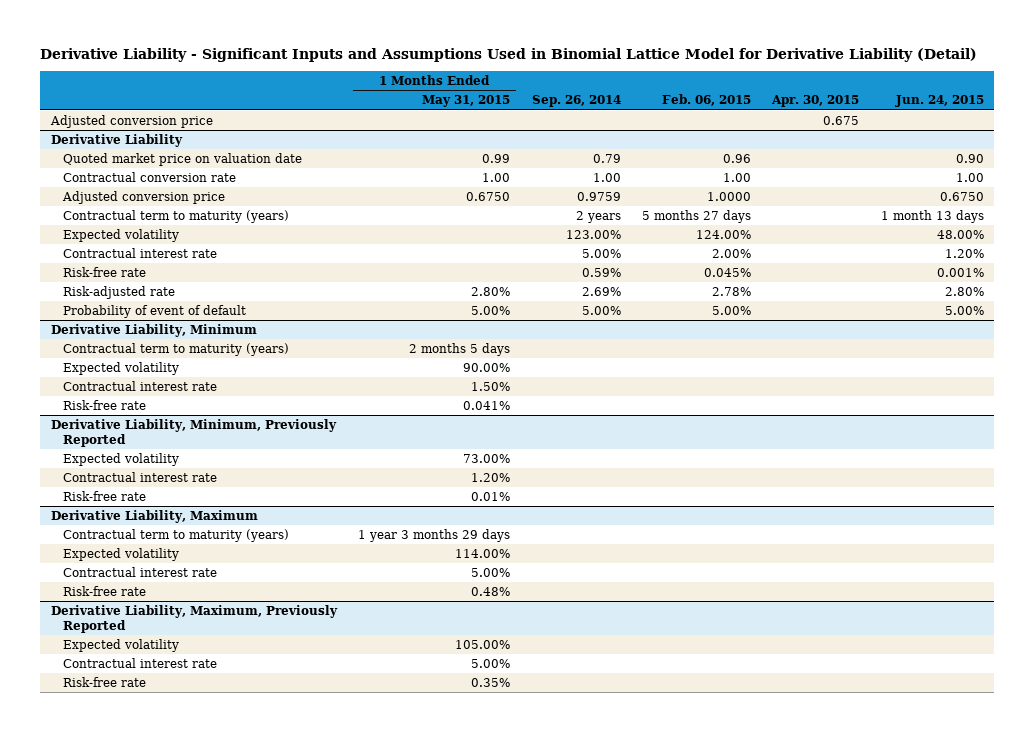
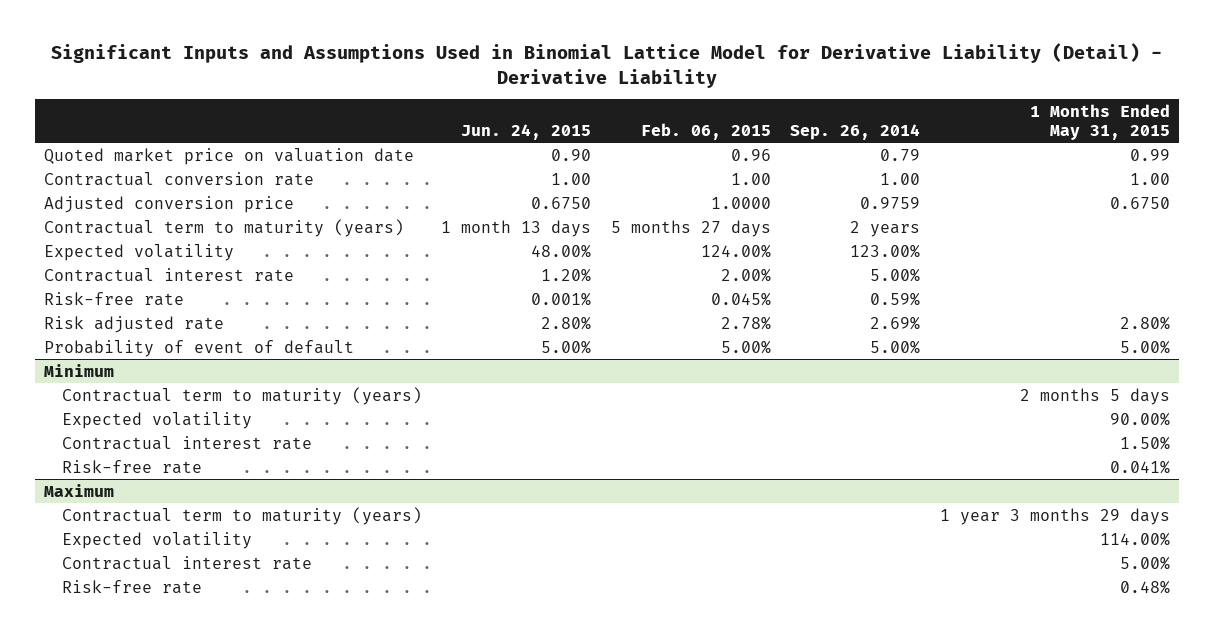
[40,47,978,62] Derivative Liability - Significant Inputs and Assumptions Used in Binomial Lattice Model for Derivative Liability (Detail) -> [50,43,1162,88] Significant Inputs and Assumptions Used in Binomial Lattice Model for Derivative Liability (Detail) - Derivative Liability
[771,95,860,108] Apr. 30, 2015 -> none
[50,115,214,129] Adjusted conversion price -> none
[51,134,184,148] Derivative Liability -> none
[63,286,176,300] Risk-adjusted rate -> [44,315,225,333] Risk adjusted rate
[51,324,258,338] Derivative Liability, Minimum -> none
none -> [44,363,115,377] Minimum
[51,419,338,447] Derivative Liability, Minimum, Previously Reported -> none
[63,453,180,467] Expected volatility -> none
[63,472,218,483] Contractual interest rate -> none
[63,491,147,502] Risk-free rate -> none
[51,510,259,524] Derivative Liability, Maximum -> none
none -> [44,483,115,497] Maximum
[51,605,339,633] Derivative Liability, Maximum, Previously Reported -> none
[63,639,180,653] Expected volatility -> none
[63,658,218,669] Contractual interest rate -> none
[63,677,147,688] Risk-free rate -> none

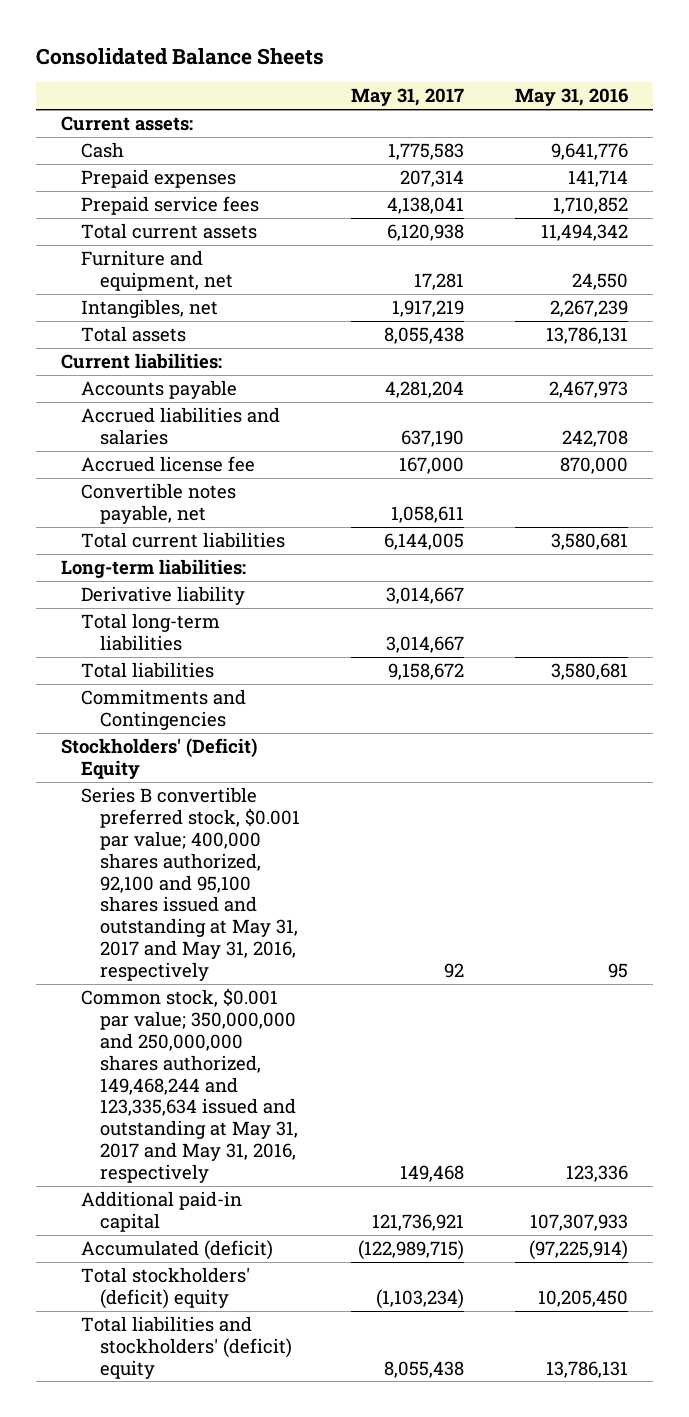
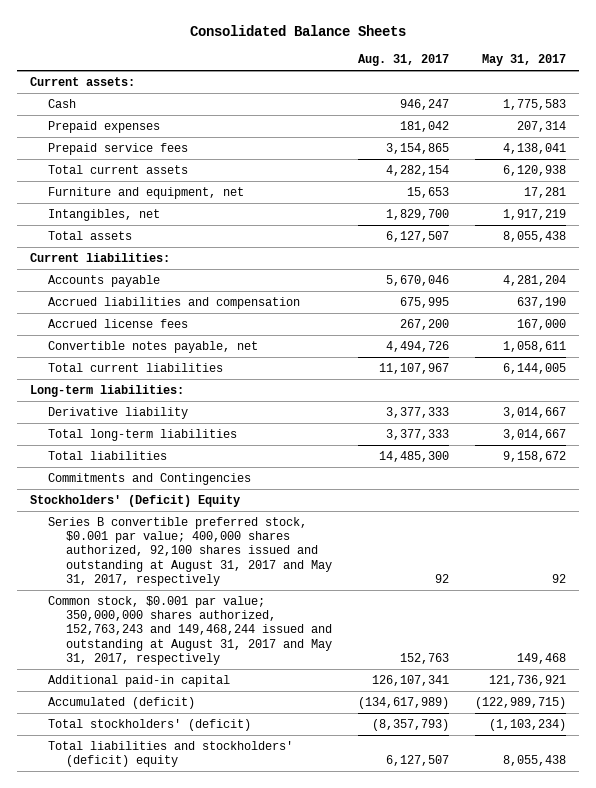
[514,88,628,107] May 31, 2016 -> none
none -> [357,54,449,67] Aug. 31, 2017
[80,406,280,445] Accrued liabilities and salaries -> [48,296,301,309] Accrued liabilities and compensation
[80,455,255,472] Accrued license fee -> [48,318,189,328] Accrued license fees
[80,786,300,982] Series B convertible preferred stock, $0.001 par value; 400,000 shares authorized, 92,100 and 95,100 shares issued and outstanding at May 31, 2017 and May 31, 2016, respectively -> [48,516,332,587] Series B convertible preferred stock, $0.001 par value; 400,000 shares authorized, 92,100 shares issued and outstanding at August 31, 2017 and May 31, 2017, respectively
[80,987,298,1184] Common stock, $0.001 par value; 350,000,000 and 250,000,000 shares authorized, 149,468,244 and 123,335,634 issued and outstanding at May 31, 2017 and May 31, 2016, respectively -> [48,595,332,666] Common stock, $0.001 par value; 350,000,000 shares authorized, 152,763,243 and 149,468,244 issued and outstanding at August 31, 2017 and May 31, 2017, respectively
[80,1266,250,1309] Total stockholders' (deficit) equity -> [48,718,252,731] Total stockholders' (deficit)

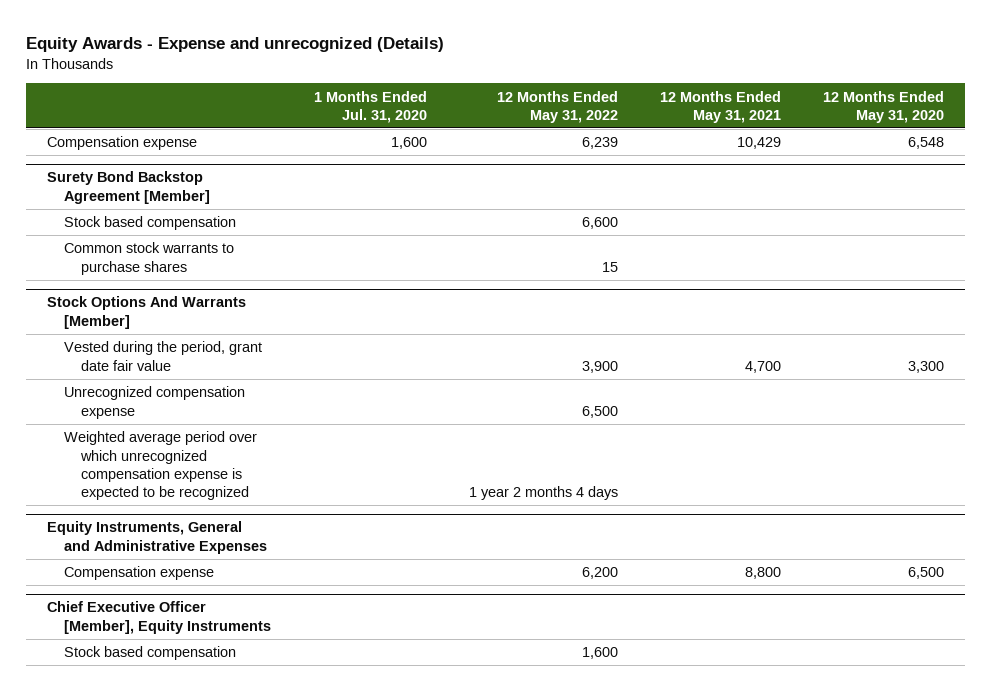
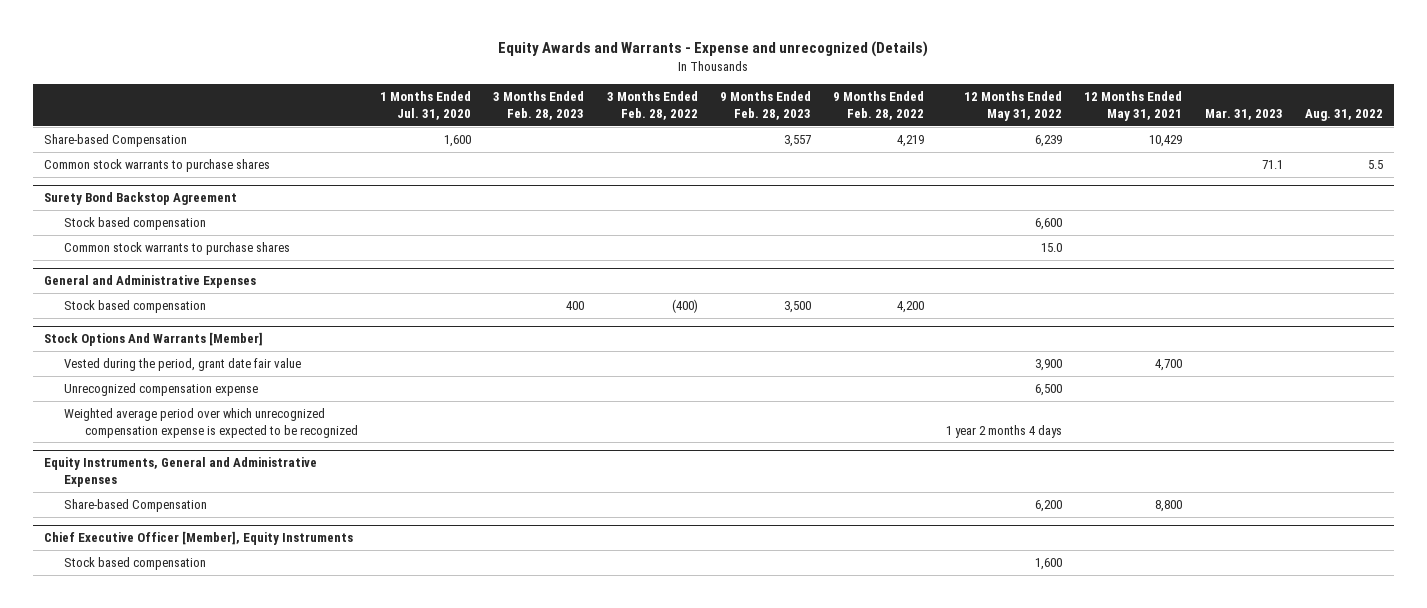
[25,36,444,52] Equity Awards - Expense and unrecognized (Details) -> [498,41,929,58] Equity Awards and Warrants - Expense and unrecognized (Details)
[823,90,945,123] 12 Months Ended May 31, 2020 -> none
none -> [493,91,585,121] 3 Months Ended Feb. 28, 2023
none -> [606,91,698,121] 3 Months Ended Feb. 28, 2022
none -> [719,91,811,121] 9 Months Ended Feb. 28, 2023
none -> [832,91,924,121] 9 Months Ended Feb. 28, 2022
none -> [1204,109,1283,121] Mar. 31, 2023
none -> [1304,109,1383,122] Aug. 31, 2022
[47,136,198,151] Compensation expense -> [43,134,187,148] Share-based Compensation
none -> [43,159,270,173] Common stock warrants to purchase shares
[47,171,211,204] Surety Bond Backstop Agreement [Member] -> [43,192,237,206] Surety Bond Backstop Agreement
[601,261,618,272] 15 -> [1041,243,1063,253] 15.0
none -> [43,275,256,289] General and Administrative Expenses
none -> [64,300,207,314] Stock based compensation
[64,566,215,581] Compensation expense -> [64,499,208,513] Share-based Compensation

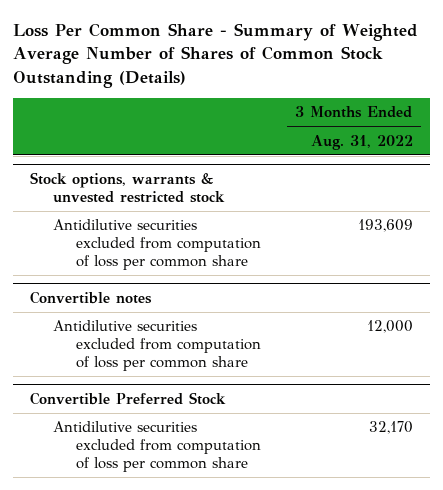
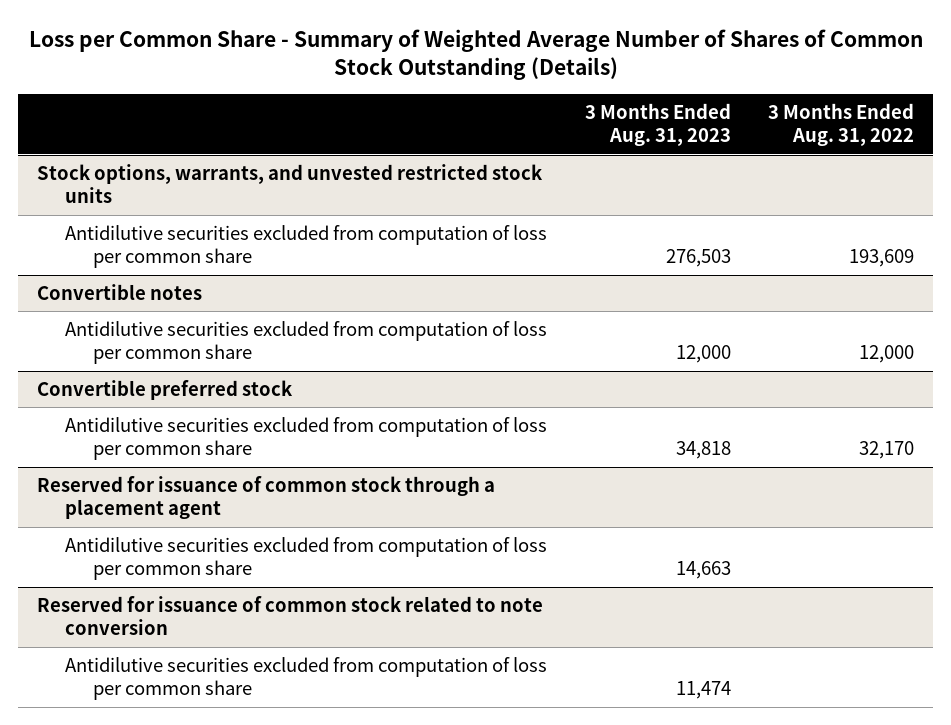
[12,23,418,88] Loss Per Common Share - Summary of Weighted Average Number of Shares of Common Stock Outstanding (Details) -> [28,28,923,81] Loss per Common Share - Summary of Weighted Average Number of Shares of Common Stock Outstanding (Details)
none -> [584,102,731,147] 3 Months Ended Aug. 31, 2023
[29,172,226,204] Stock options, warrants & unvested restricted stock -> [37,163,544,204] Stock options, warrants, and unvested restricted stock units
[29,392,226,406] Convertible Preferred Stock -> [37,379,294,400] Convertible preferred stock
none -> [37,475,496,520] Reserved for issuance of common stock through a placement agent
none -> [65,536,548,581] Antidilutive securities excluded from computation of loss per common share
none -> [37,595,544,636] Reserved for issuance of common stock related to note conversion
none -> [65,656,548,701] Antidilutive securities excluded from computation of loss per common share

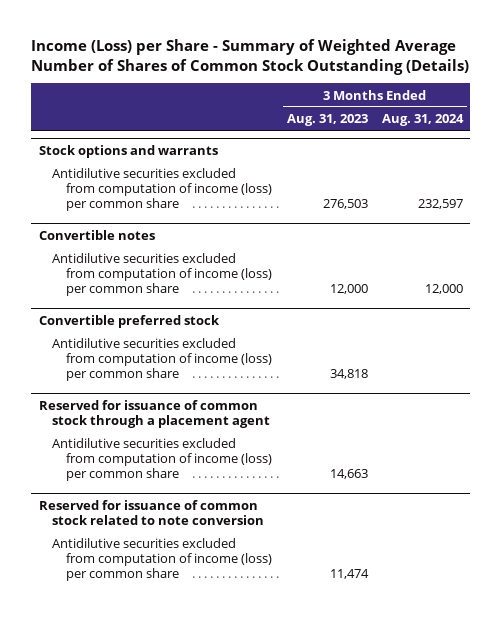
[28,28,923,81] Loss per Common Share - Summary of Weighted Average Number of Shares of Common Stock Outstanding (Details) -> [31,39,470,75] Income (Loss) per Share - Summary of Weighted Average Number of Shares of Common Stock Outstanding (Details)
[768,102,915,147] 3 Months Ended Aug. 31, 2022 -> none
none -> [382,114,465,127] Aug. 31, 2024
[37,163,544,204] Stock options, warrants, and unvested restricted stock units -> [38,144,218,158] Stock options and warrants
[65,224,548,269] Antidilutive securities excluded from computation of loss per common share -> [52,168,273,212] Antidilutive securities excluded from computation of income (loss) per common share
[65,320,548,365] Antidilutive securities excluded from computation of loss per common share -> [52,253,273,297] Antidilutive securities excluded from computation of income (loss) per common share
[65,416,548,461] Antidilutive securities excluded from computation of loss per common share -> [52,338,273,382] Antidilutive securities excluded from computation of income (loss) per common share
[65,536,548,581] Antidilutive securities excluded from computation of loss per common share -> [52,438,273,482] Antidilutive securities excluded from computation of income (loss) per common share
[65,656,548,701] Antidilutive securities excluded from computation of loss per common share -> [52,538,273,582] Antidilutive securities excluded from computation of income (loss) per common share

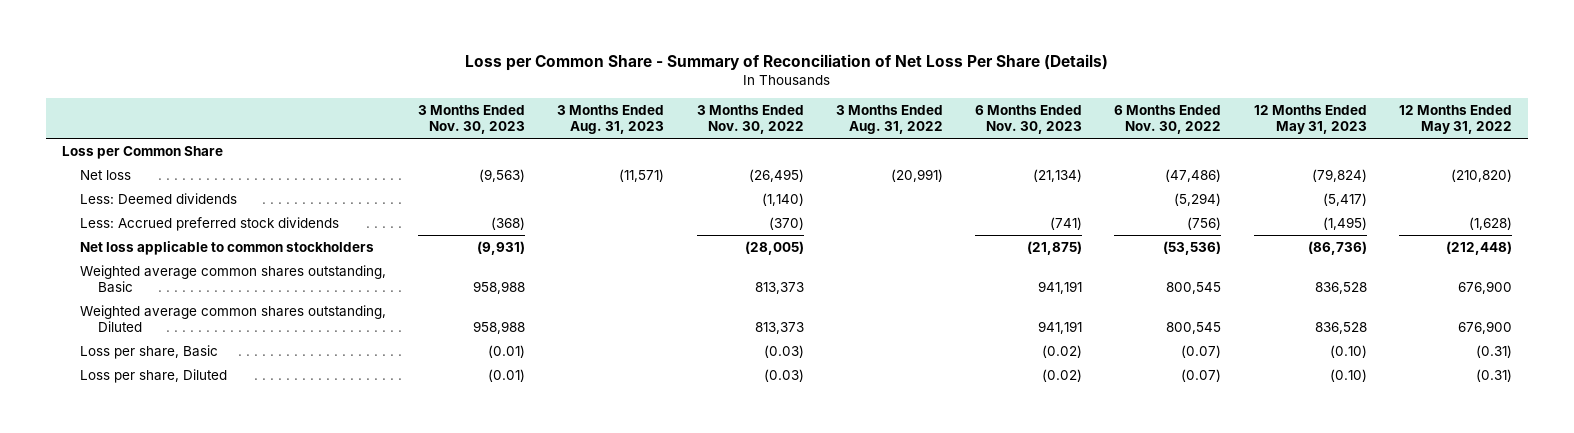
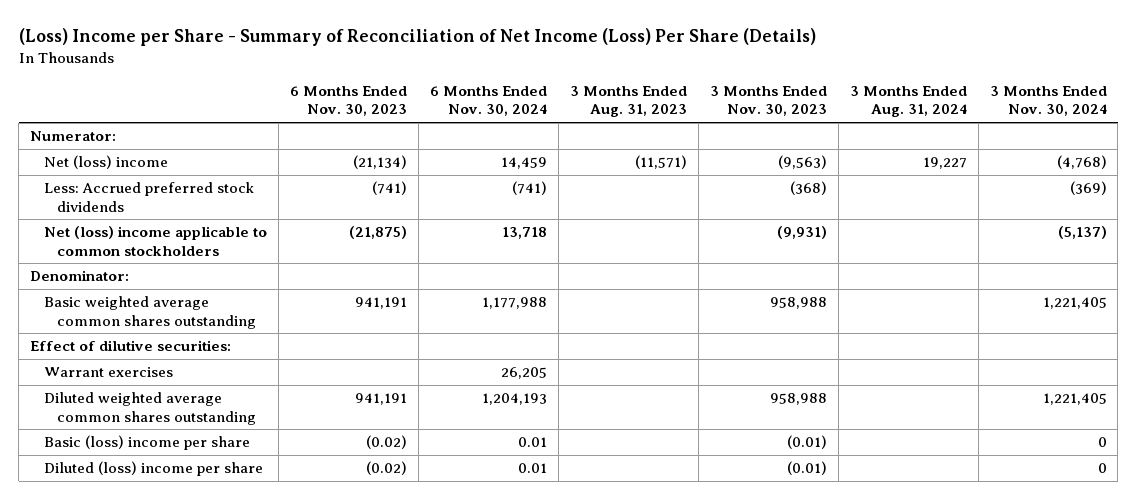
[465,53,1109,71] Loss per Common Share - Summary of Reconciliation of Net Loss Per Share (Details) -> [18,28,816,47] (Loss) Income per Share - Summary of Reconciliation of Net Income (Loss) Per Share (Details)
[696,105,804,134] 3 Months Ended Nov. 30, 2022 -> none
[835,105,943,134] 3 Months Ended Aug. 31, 2022 -> none
[1114,105,1222,134] 6 Months Ended Nov. 30, 2022 -> none
[1253,105,1367,134] 12 Months Ended May 31, 2023 -> none
[1398,105,1512,134] 12 Months Ended May 31, 2022 -> none
none -> [429,85,547,117] 6 Months Ended Nov. 30, 2024
none -> [849,85,967,118] 3 Months Ended Aug. 31, 2024
none -> [989,85,1107,117] 3 Months Ended Nov. 30, 2024
[62,146,224,160] Loss per Common Share -> none
[79,193,237,205] Less: Deemed dividends -> none
none -> [30,131,117,142] Numerator:
[79,170,131,181] Net loss -> [43,155,168,170] Net (loss) income
[79,241,374,256] Net loss applicable to common stockholders -> [43,226,267,256] Net (loss) income applicable to common stockholders
none -> [30,270,130,282] Denominator:
[79,265,386,293] Weighted average common shares outstanding, Basic -> [43,296,257,329] Basic weighted average common shares outstanding
none -> [30,340,232,352] Effect of dilutive securities:
none -> [43,367,173,378] Warrant exercises
[79,305,386,332] Weighted average common shares outstanding, Diluted -> [43,392,257,425] Diluted weighted average common shares outstanding
[79,345,218,360] Loss per share, Basic -> [43,435,250,451] Basic (loss) income per share
[79,369,227,384] Loss per share, Diluted -> [43,461,263,477] Diluted (loss) income per share

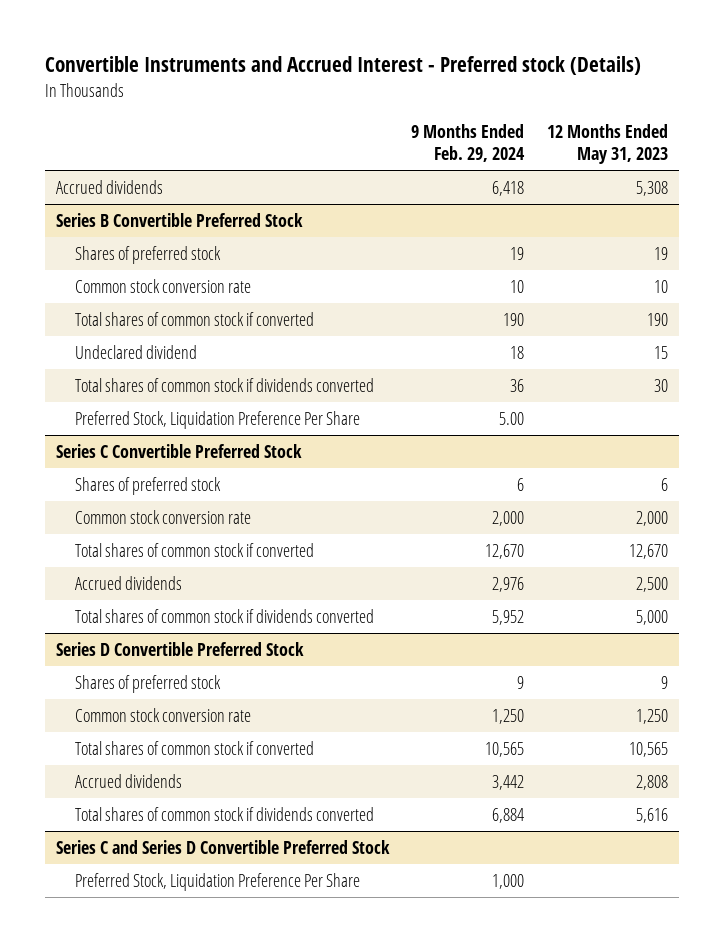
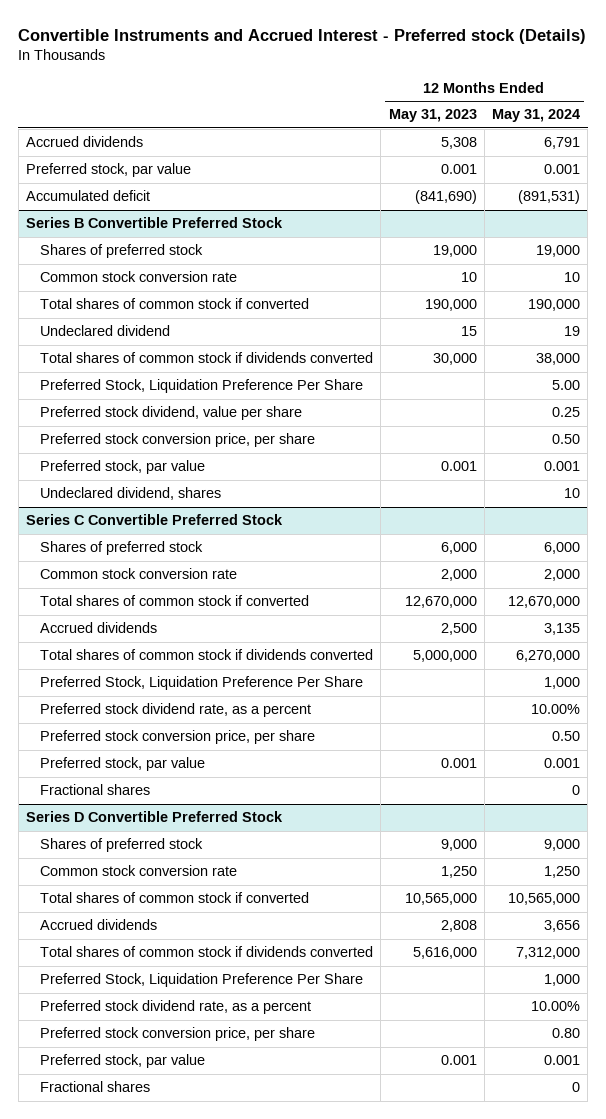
[411,123,526,163] 9 Months Ended Feb. 29, 2024 -> none
none -> [492,109,581,123] May 31, 2024
none -> [26,163,192,178] Preferred stock, par value
none -> [26,190,151,202] Accumulated deficit
[653,246,668,260] 19 -> [432,245,477,258] 19,000
[646,312,668,326] 190 -> [424,299,477,312] 190,000
[653,378,668,392] 30 -> [432,353,477,366] 30,000
none -> [39,406,302,421] Preferred stock dividend, value per share
none -> [39,433,315,448] Preferred stock conversion price, per share
none -> [39,460,205,475] Preferred stock, par value
none -> [39,487,221,501] Undeclared dividend, shares
[660,477,668,491] 6 -> [440,542,477,555] 6,000
[628,543,668,559] 12,670 -> [404,596,477,609] 12,670,000
[635,609,668,625] 5,000 -> [412,650,477,663] 5,000,000
none -> [39,676,363,691] Preferred Stock, Liquidation Preference Per Share
none -> [39,703,311,718] Preferred stock dividend rate, as a percent
none -> [39,730,315,745] Preferred stock conversion price, per share
none -> [39,757,205,772] Preferred stock, par value
none -> [39,784,150,796] Fractional shares
[660,675,668,689] 9 -> [440,839,477,852] 9,000
[628,741,668,757] 10,565 -> [404,893,477,906] 10,565,000
[55,839,390,854] Series C and Series D Convertible Preferred Stock -> none
[635,807,668,823] 5,616 -> [412,947,477,960] 5,616,000
none -> [39,1000,311,1015] Preferred stock dividend rate, as a percent
none -> [39,1027,315,1042] Preferred stock conversion price, per share
none -> [39,1054,205,1069] Preferred stock, par value
none -> [39,1081,150,1093] Fractional shares

